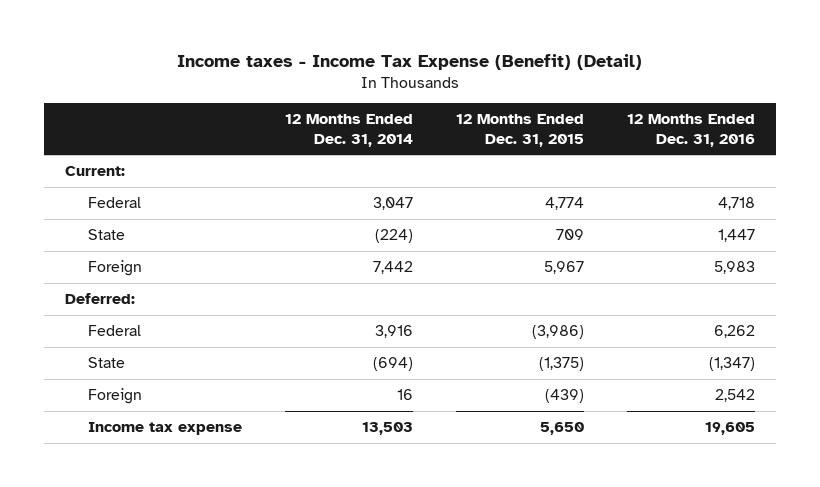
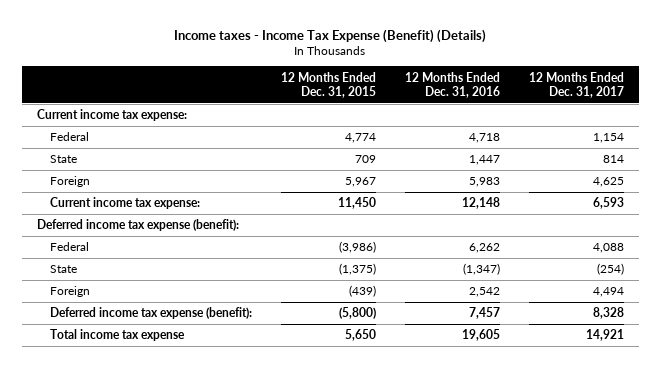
[176,54,642,71] Income taxes - Income Tax Expense (Benefit) (Detail) -> [174,28,487,43] Income taxes - Income Tax Expense (Benefit) (Details)
[284,114,413,147] 12 Months Ended Dec. 31, 2014 -> none
none -> [529,71,625,98] 12 Months Ended Dec. 31, 2017
[65,165,126,176] Current: -> [36,109,187,122] Current income tax expense:
none -> [49,197,200,210] Current income tax expense:
[65,292,136,304] Deferred: -> [36,219,239,232] Deferred income tax expense (benefit):
none -> [49,307,252,320] Deferred income tax expense (benefit):
[88,421,243,435] Income tax expense -> [49,329,185,342] Total income tax expense

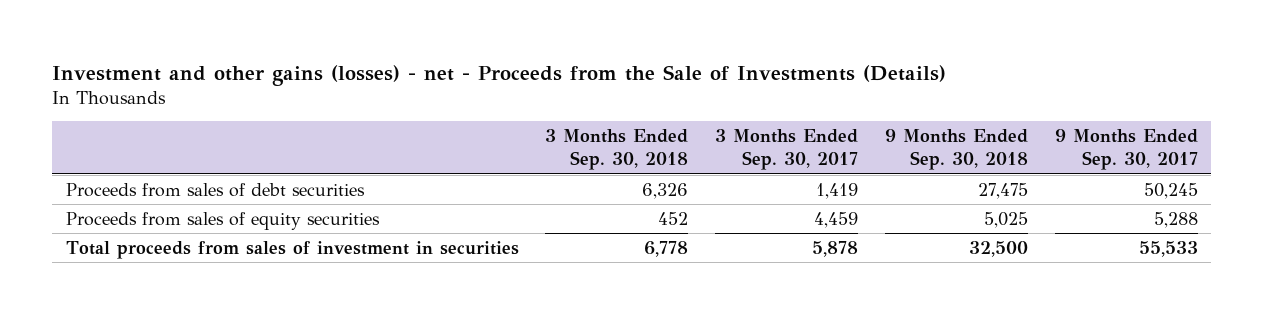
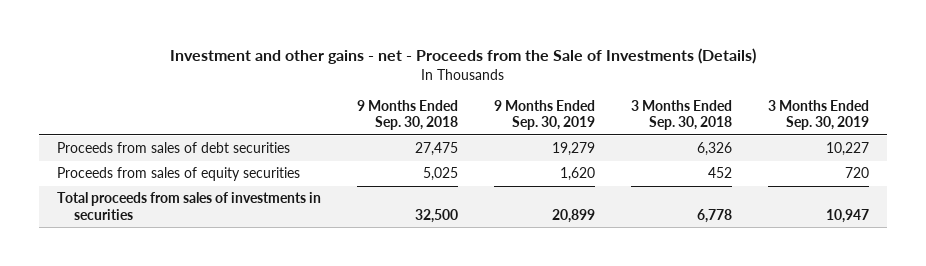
[52,64,947,86] Investment and other gains (losses) - net - Proceeds from the Sale of Investments (Details) -> [169,47,756,64] Investment and other gains - net - Proceeds from the Sale of Investments (Details)
[715,129,859,170] 3 Months Ended Sep. 30, 2017 -> none
[1054,129,1198,170] 9 Months Ended Sep. 30, 2017 -> none
none -> [493,99,595,131] 9 Months Ended Sep. 30, 2019
none -> [767,99,869,131] 3 Months Ended Sep. 30, 2019
[65,240,519,259] Total proceeds from sales of investment in securities -> [57,192,322,220] Total proceeds from sales of investments in securities

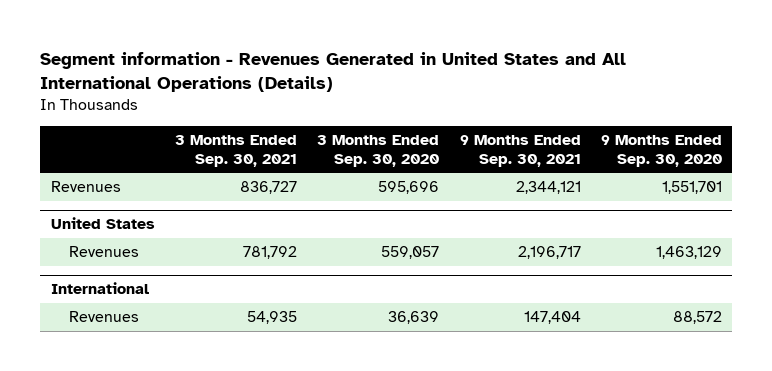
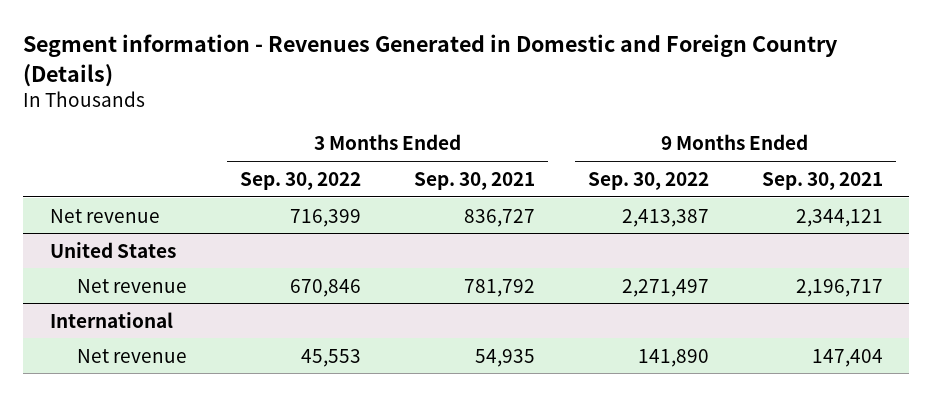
[40,51,627,93] Segment information - Revenues Generated in United States and All International Operations (Details) -> [23,34,839,87] Segment information - Revenues Generated in Domestic and Foreign Country (Details)
[317,134,440,167] 3 Months Ended Sep. 30, 2020 -> none
[600,134,722,167] 9 Months Ended Sep. 30, 2020 -> none
none -> [240,171,362,190] Sep. 30, 2022
none -> [587,171,709,190] Sep. 30, 2022
[50,181,121,193] Revenues -> [49,208,160,223] Net revenue
[69,246,140,258] Revenues -> [77,278,188,293] Net revenue
[69,311,140,323] Revenues -> [77,348,188,363] Net revenue

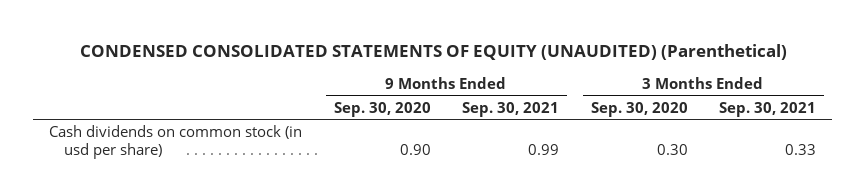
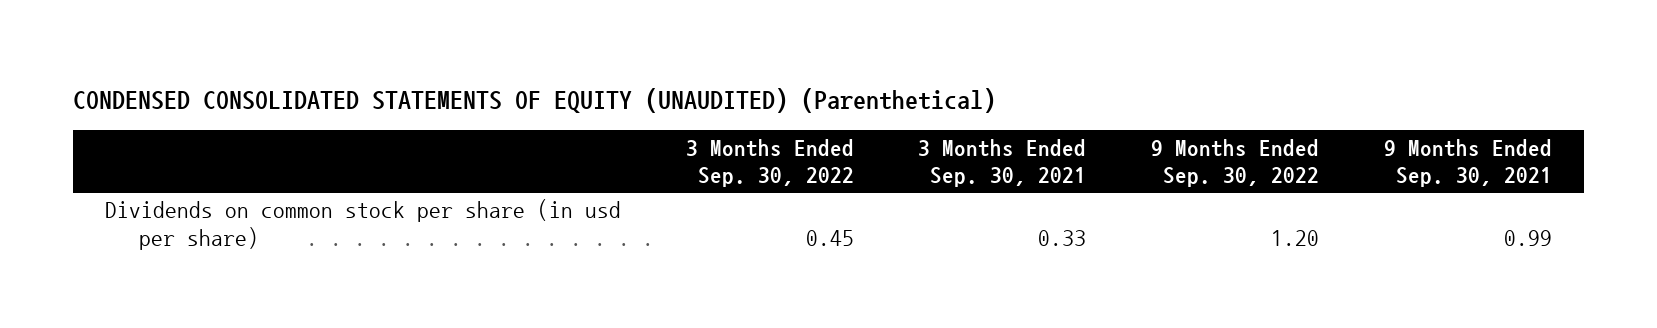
[333,101,431,117] Sep. 30, 2020 -> none
[590,101,688,117] Sep. 30, 2020 -> none
none -> [685,138,854,188] 3 Months Ended Sep. 30, 2022
none -> [1150,138,1319,188] 9 Months Ended Sep. 30, 2022
[49,125,303,159] Cash dividends on common stock (in usd per share) -> [105,199,622,251] Dividends on common stock per share (in usd per share)

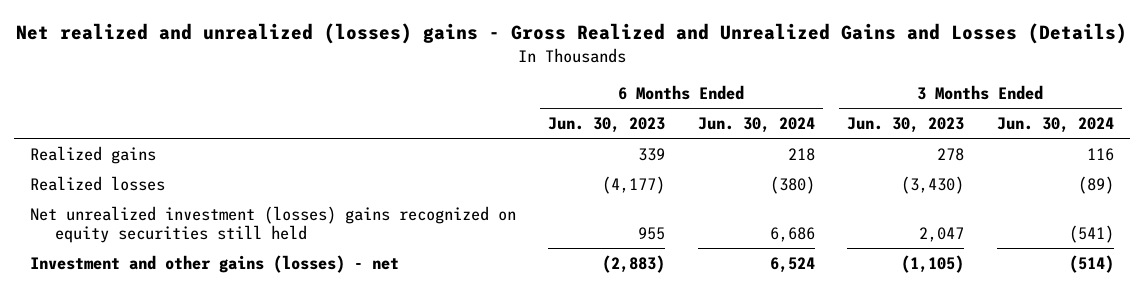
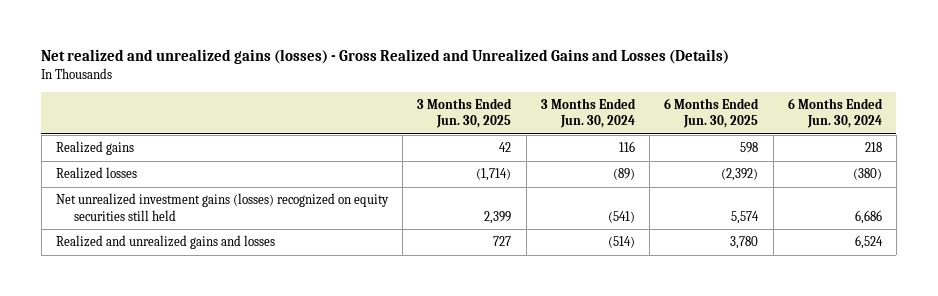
[15,23,1127,45] Net realized and unrealized (losses) gains - Gross Realized and Unrealized Gains and Losses (Details) -> [41,49,730,65] Net realized and unrealized gains (losses) - Gross Realized and Unrealized Gains and Losses (Details)
[548,117,666,134] Jun. 30, 2023 -> none
[847,117,965,134] Jun. 30, 2023 -> none
none -> [417,98,513,129] 3 Months Ended Jun. 30, 2025
none -> [664,98,760,129] 6 Months Ended Jun. 30, 2025
[29,205,516,244] Net unrealized investment (losses) gains recognized on equity securities still held -> [56,193,390,221] Net unrealized investment gains (losses) recognized on equity securities still held
[29,254,399,273] Investment and other gains (losses) - net -> [56,235,276,250] Realized and unrealized gains and losses

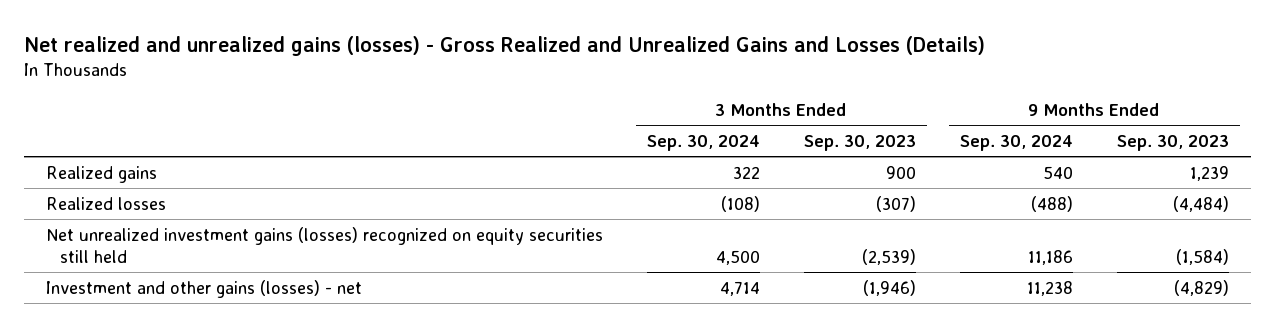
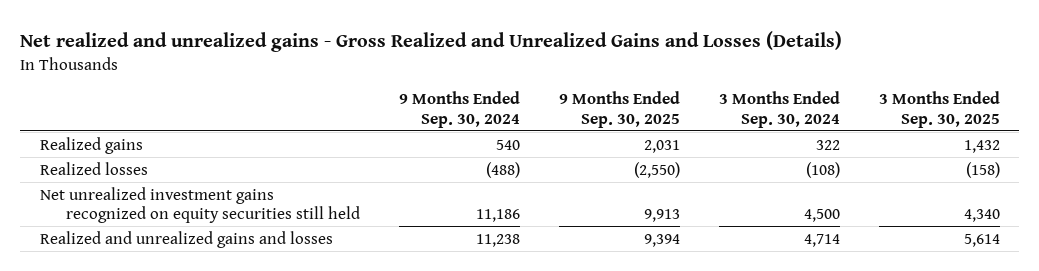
[23,35,985,56] Net realized and unrealized gains (losses) - Gross Realized and Unrealized Gains and Losses (Details) -> [20,30,843,52] Net realized and unrealized gains - Gross Realized and Unrealized Gains and Losses (Details)
[803,134,916,151] Sep. 30, 2023 -> none
[1116,134,1229,151] Sep. 30, 2023 -> none
none -> [558,91,680,128] 9 Months Ended Sep. 30, 2025
none -> [878,91,1000,128] 3 Months Ended Sep. 30, 2025
[45,226,603,263] Net unrealized investment gains (losses) recognized on equity securities still held -> [39,186,361,224] Net unrealized investment gains recognized on equity securities still held
[45,279,362,298] Investment and other gains (losses) - net -> [39,230,333,248] Realized and unrealized gains and losses

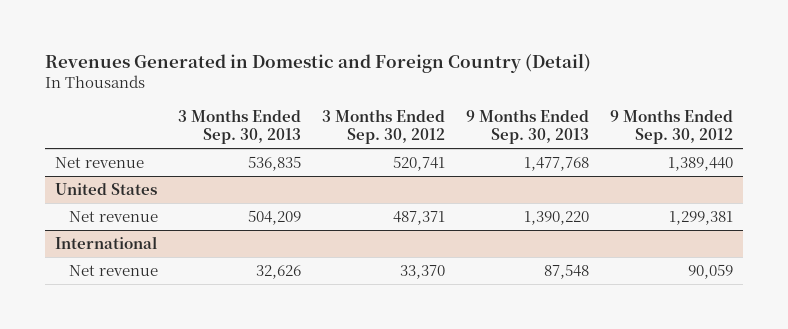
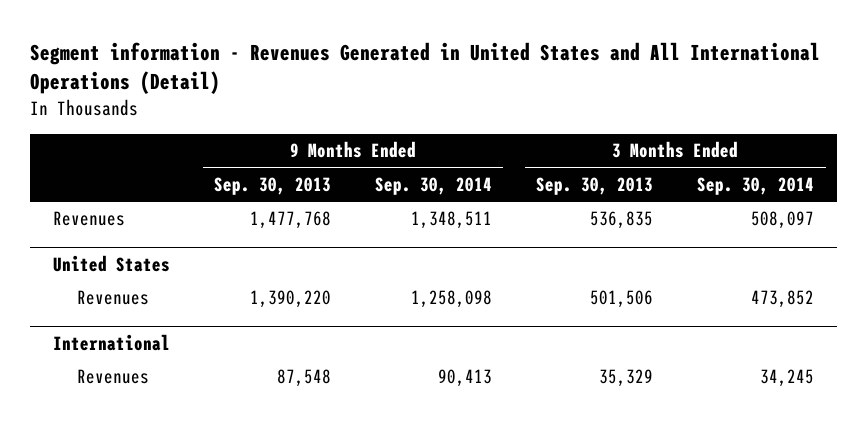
[44,52,591,73] Revenues Generated in Domestic and Foreign Country (Detail) -> [30,41,821,95] Segment information - Revenues Generated in United States and All International Operations (Detail)
[322,109,446,145] 3 Months Ended Sep. 30, 2012 -> none
[609,109,733,145] 9 Months Ended Sep. 30, 2012 -> none
none -> [375,176,493,195] Sep. 30, 2014
none -> [697,176,815,195] Sep. 30, 2014
[54,157,144,169] Net revenue -> [52,211,125,227] Revenues
[68,211,158,223] Net revenue -> none
none -> [77,290,150,306] Revenues
[68,265,158,277] Net revenue -> none
none -> [77,369,150,385] Revenues

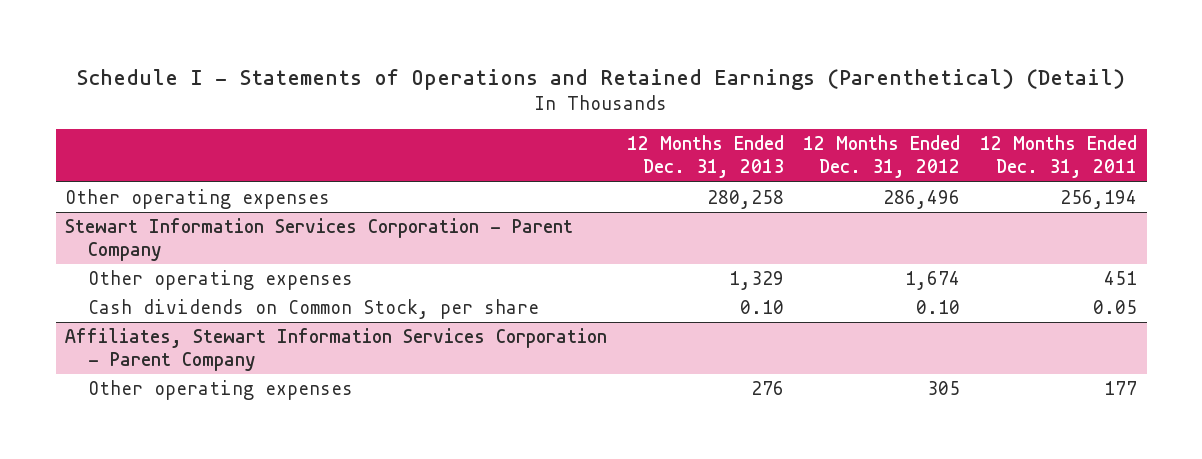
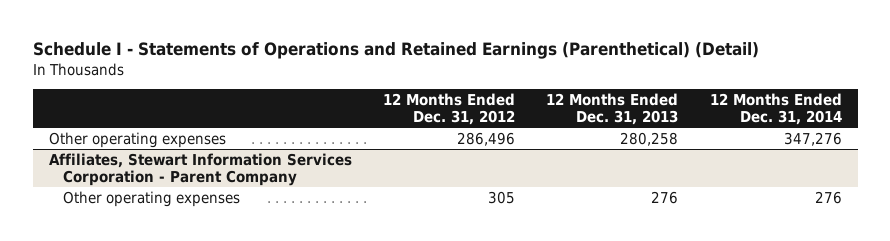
[979,135,1137,179] 12 Months Ended Dec. 31, 2011 -> none
none -> [709,93,842,126] 12 Months Ended Dec. 31, 2014
[65,218,574,262] Stewart Information Services Corporation - Parent Company -> none
[87,270,353,291] Other operating expenses -> none
[87,299,539,320] Cash dividends on Common Stock, per share -> none

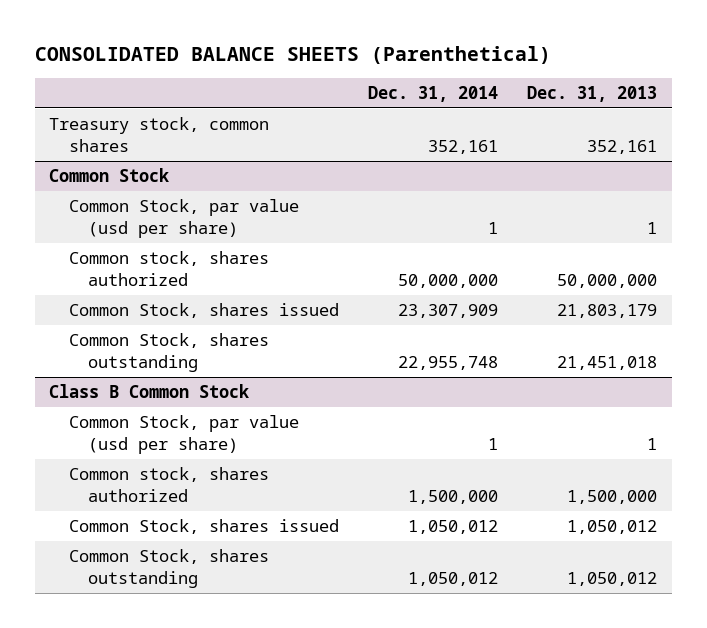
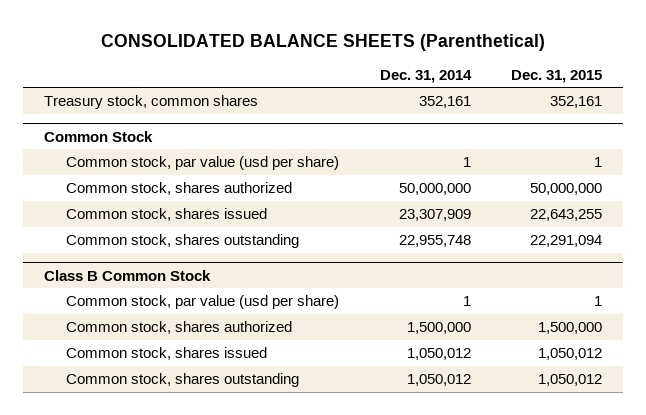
[527,85,658,102] Dec. 31, 2013 -> none
none -> [511,69,603,83] Dec. 31, 2015
[68,199,299,238] Common Stock, par value (usd per share) -> [65,156,339,171] Common stock, par value (usd per share)
[68,303,339,319] Common Stock, shares issued -> [65,208,267,222] Common stock, shares issued
[68,333,269,372] Common Stock, shares outstanding -> [65,234,299,249] Common stock, shares outstanding
[68,415,299,454] Common Stock, par value (usd per share) -> [65,295,339,310] Common stock, par value (usd per share)
[68,519,339,535] Common Stock, shares issued -> [65,347,267,361] Common stock, shares issued
[68,549,269,588] Common Stock, shares outstanding -> [65,373,299,388] Common stock, shares outstanding

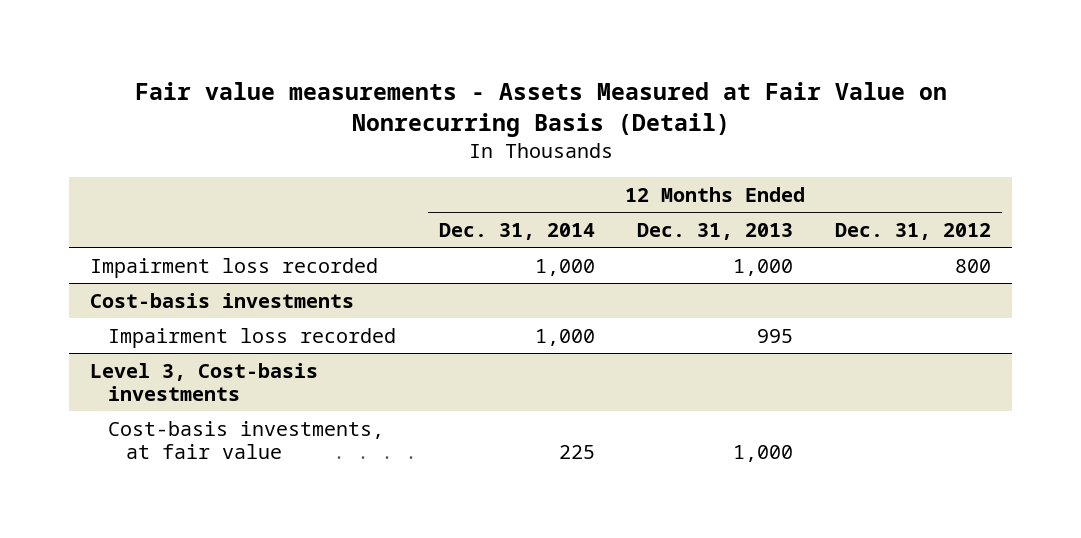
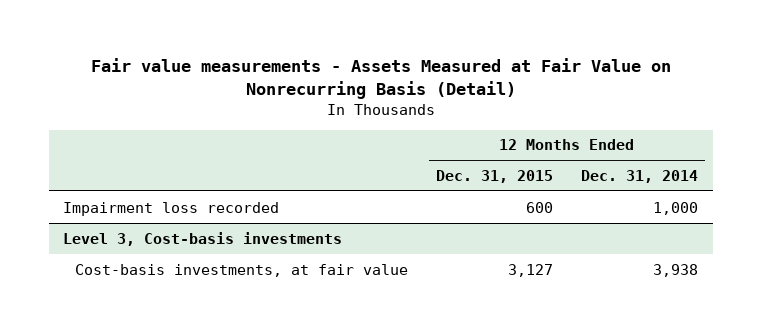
[636,222,793,240] Dec. 31, 2013 -> none
[835,222,992,240] Dec. 31, 2012 -> none
none -> [436,169,554,183] Dec. 31, 2015
[90,292,355,308] Cost-basis investments -> none
[108,327,397,348] Impairment loss recorded -> none
[558,445,595,460] 225 -> [653,263,699,277] 3,938

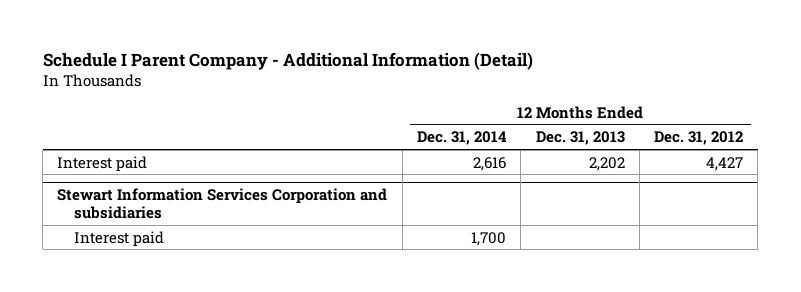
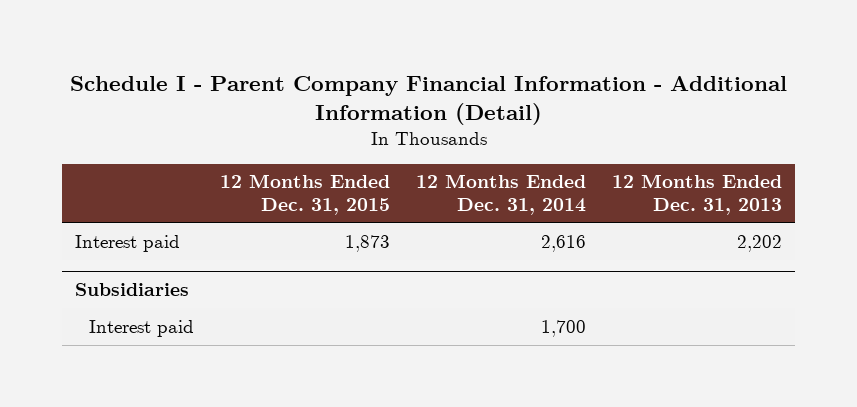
[42,51,533,70] Schedule I Parent Company - Additional Information (Detail) -> [69,76,787,126] Schedule I - Parent Company Financial Information - Additional Information (Detail)
[654,131,744,146] Dec. 31, 2012 -> none
none -> [219,174,390,215] 12 Months Ended Dec. 31, 2015
[57,188,388,220] Stewart Information Services Corporation and subsidiaries -> [75,282,190,296] Subsidiaries

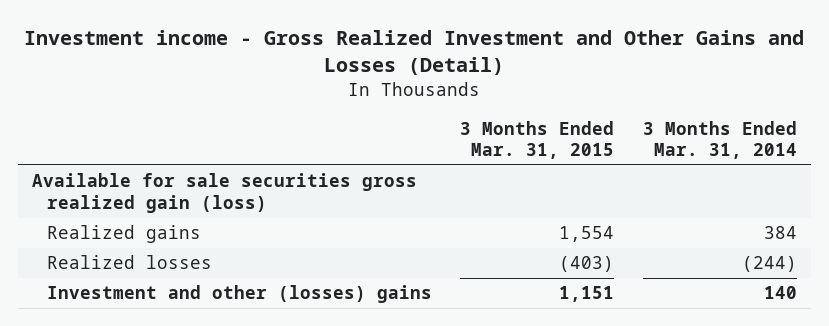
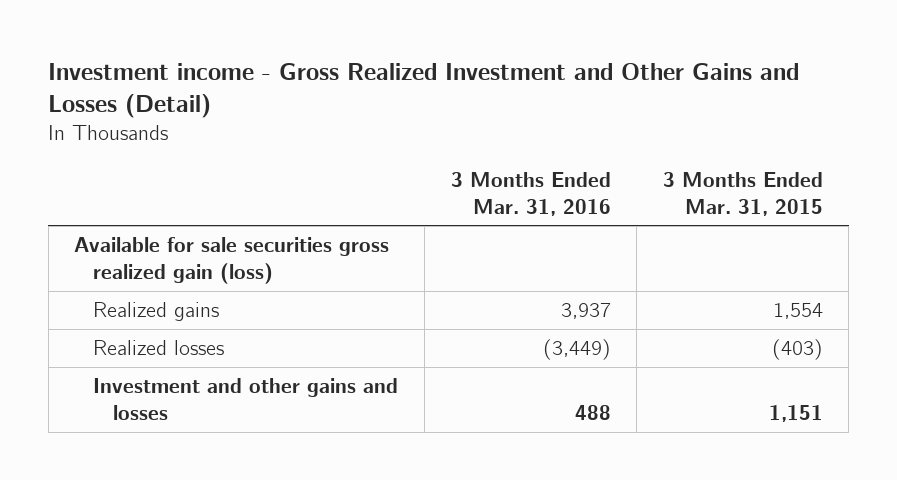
[642,120,797,160] 3 Months Ended Mar. 31, 2014 -> none
none -> [450,171,611,216] 3 Months Ended Mar. 31, 2016
[46,285,432,304] Investment and other (losses) gains -> [93,378,399,420] Investment and other gains and losses

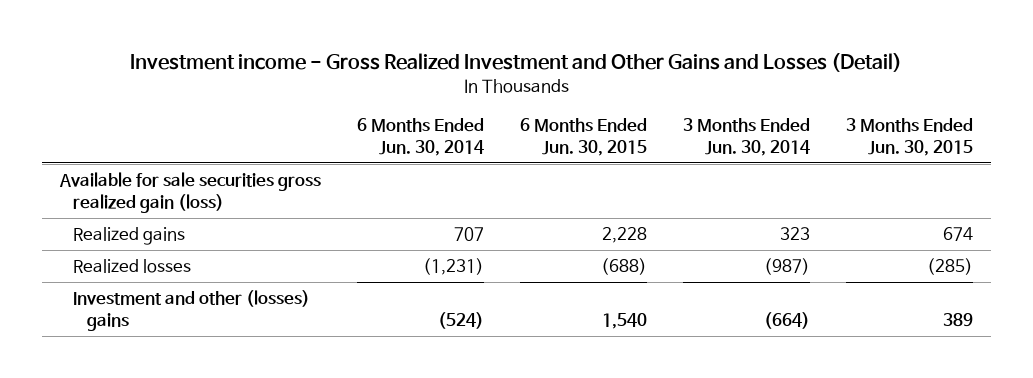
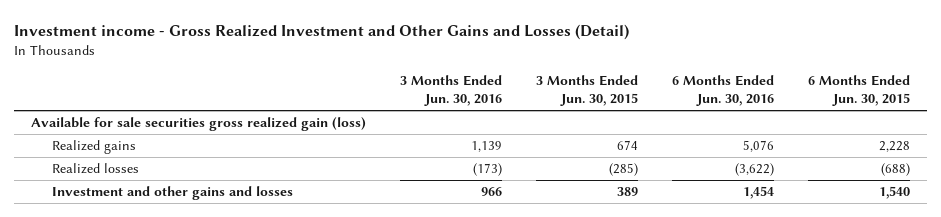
[356,117,484,156] 6 Months Ended Jun. 30, 2014 -> none
[682,117,810,156] 3 Months Ended Jun. 30, 2014 -> none
none -> [400,75,503,107] 3 Months Ended Jun. 30, 2016
none -> [671,75,774,107] 6 Months Ended Jun. 30, 2016
[73,290,311,332] Investment and other (losses) gains -> [52,186,294,201] Investment and other gains and losses

